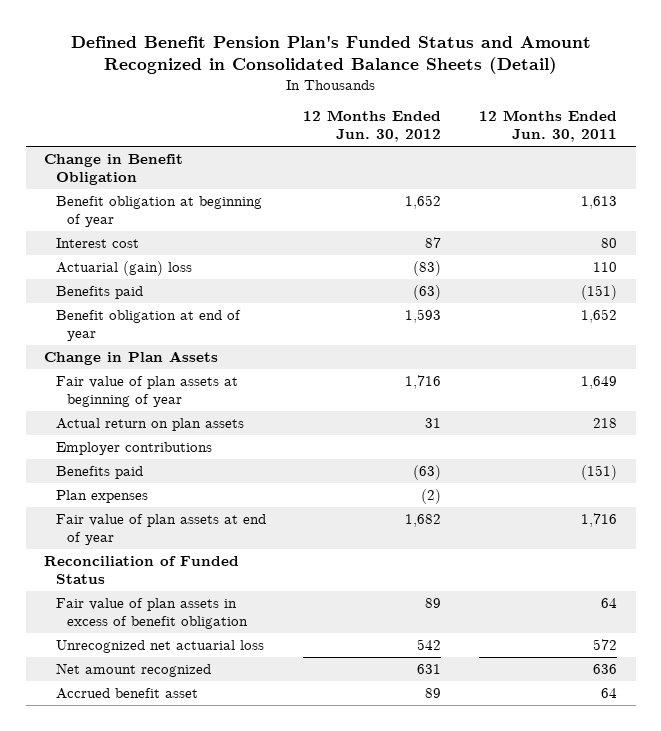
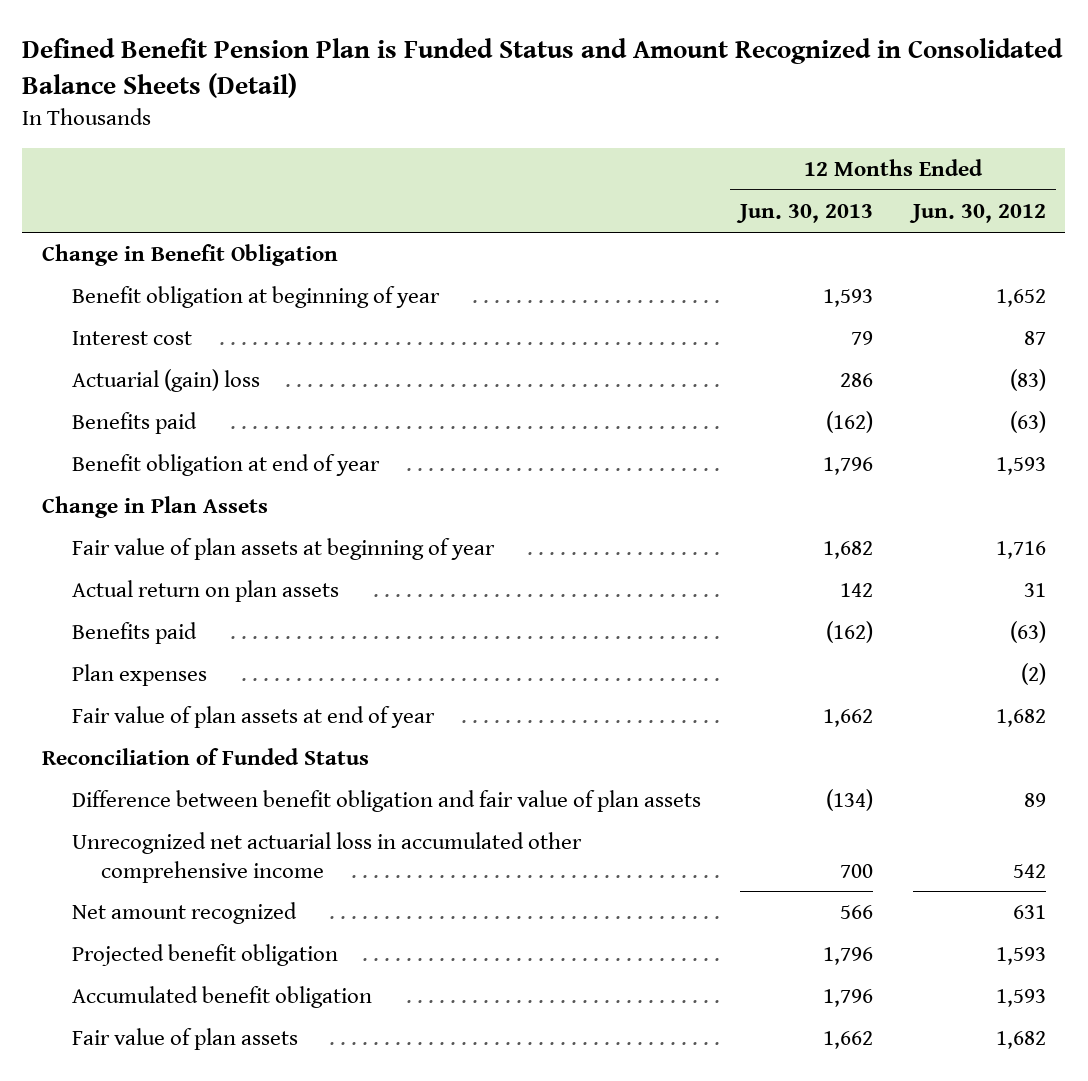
[70,34,591,75] Defined Benefit Pension Plan's Funded Status and Amount Recognized in Consolidated Balance Sheets (Detail) -> [22,37,1064,98] Defined Benefit Pension Plan is Funded Status and Amount Recognized in Consolidated Balance Sheets (Detail)
[478,109,617,143] 12 Months Ended Jun. 30, 2011 -> none
none -> [736,204,874,224] Jun. 30, 2013
[55,441,212,455] Employer contributions -> none
[55,597,248,630] Fair value of plan assets in excess of benefit obligation -> [71,790,701,813] Difference between benefit obligation and fair value of plan assets
[55,639,264,653] Unrecognized net actuarial loss -> [71,832,582,883] Unrecognized net actuarial loss in accumulated other comprehensive income
[55,687,198,699] Accrued benefit asset -> none
none -> [71,944,338,967] Projected benefit obligation
none -> [71,986,372,1009] Accumulated benefit obligation
none -> [71,1028,298,1051] Fair value of plan assets

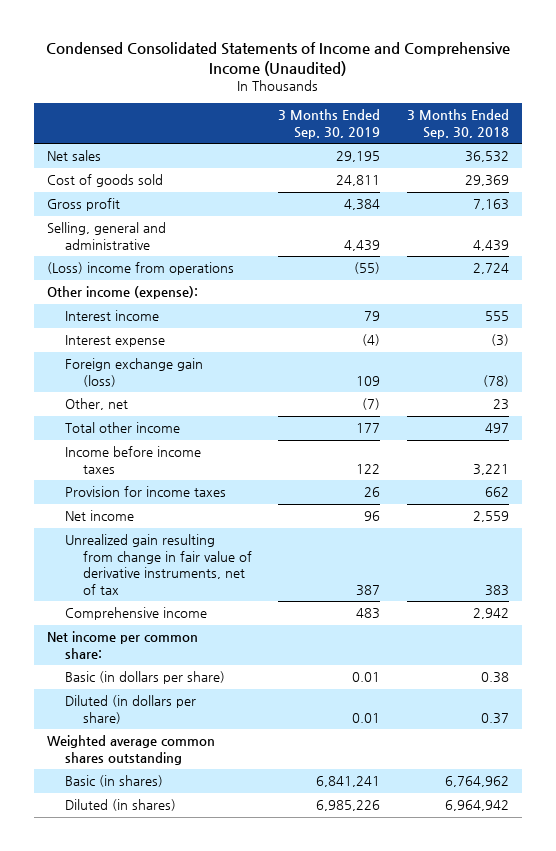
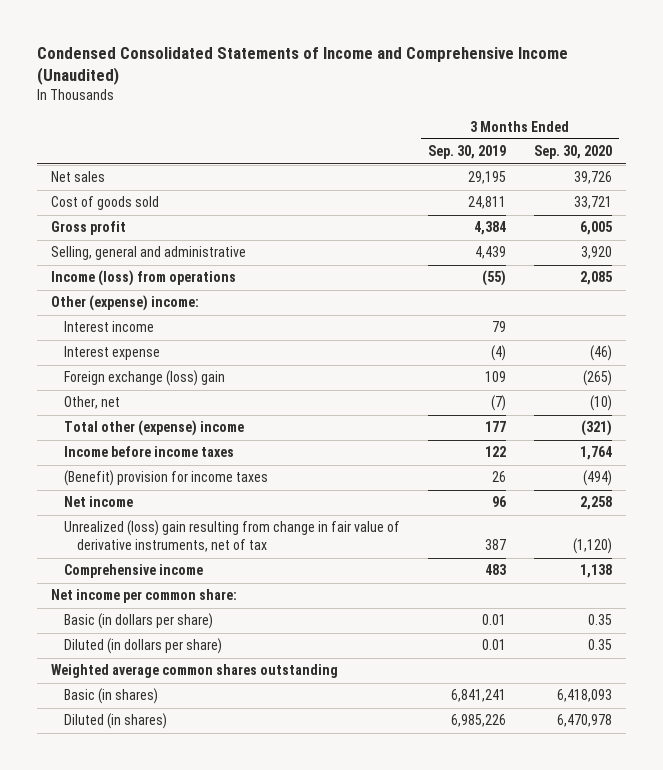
[407,109,510,139] 3 Months Ended Sep. 30, 2018 -> none
none -> [534,145,613,160] Sep. 30, 2020
[47,262,235,276] (Loss) income from operations -> [50,270,236,287] Income (loss) from operations
[47,286,199,300] Other income (expense): -> [50,295,199,312] Other (expense) income:
[64,358,203,387] Foreign exchange gain (loss) -> [63,370,225,387] Foreign exchange (loss) gain
[64,422,180,434] Total other income -> [63,420,244,437] Total other (expense) income
[64,486,226,498] Provision for income taxes -> [63,470,268,487] (Benefit) provision for income taxes
[64,534,252,595] Unrealized gain resulting from change in fair value of derivative instruments, net of tax -> [63,520,400,553] Unrealized (loss) gain resulting from change in fair value of derivative instruments, net of tax

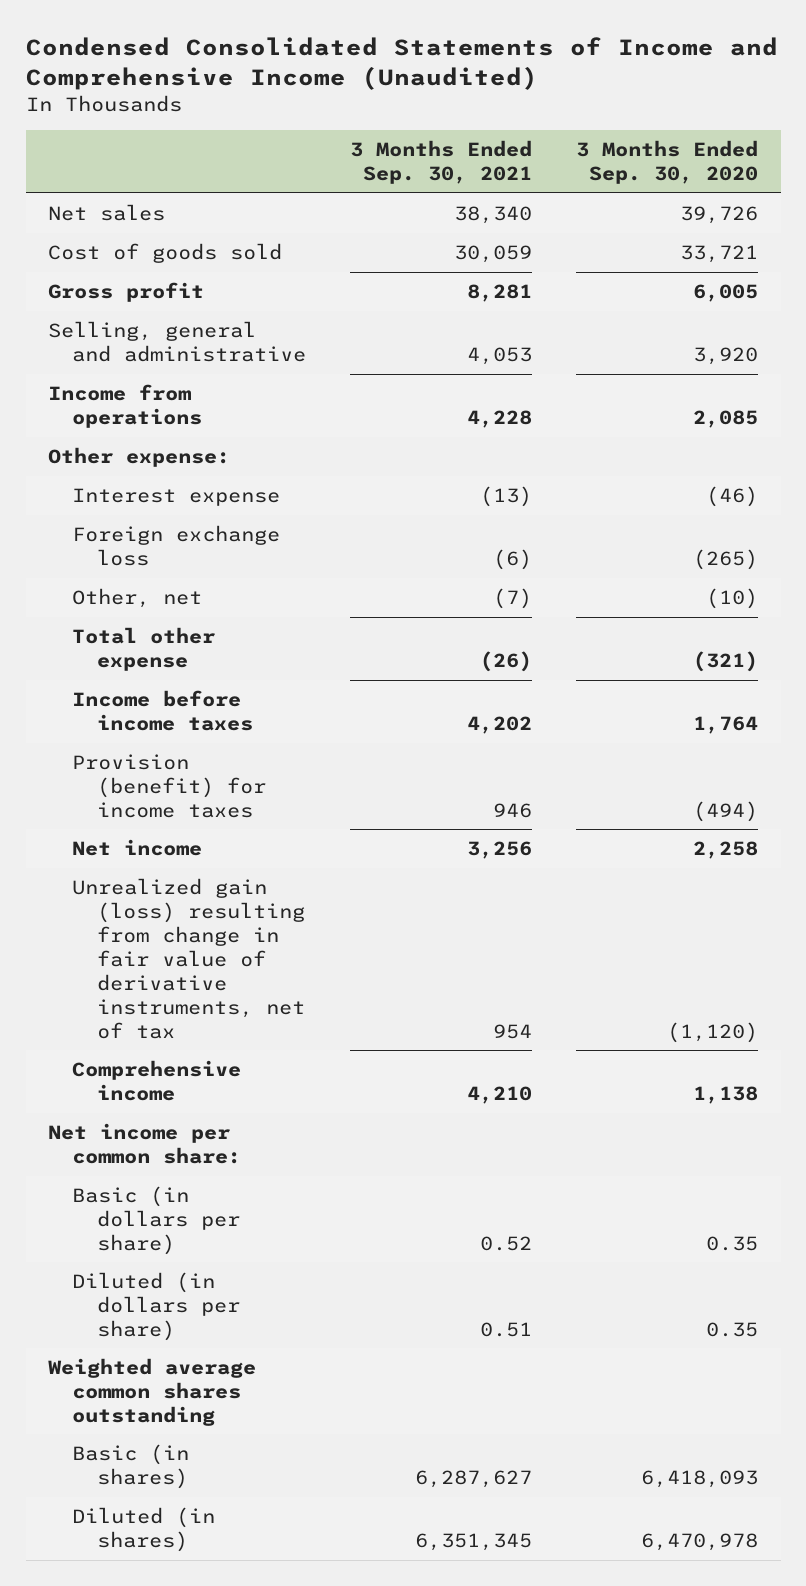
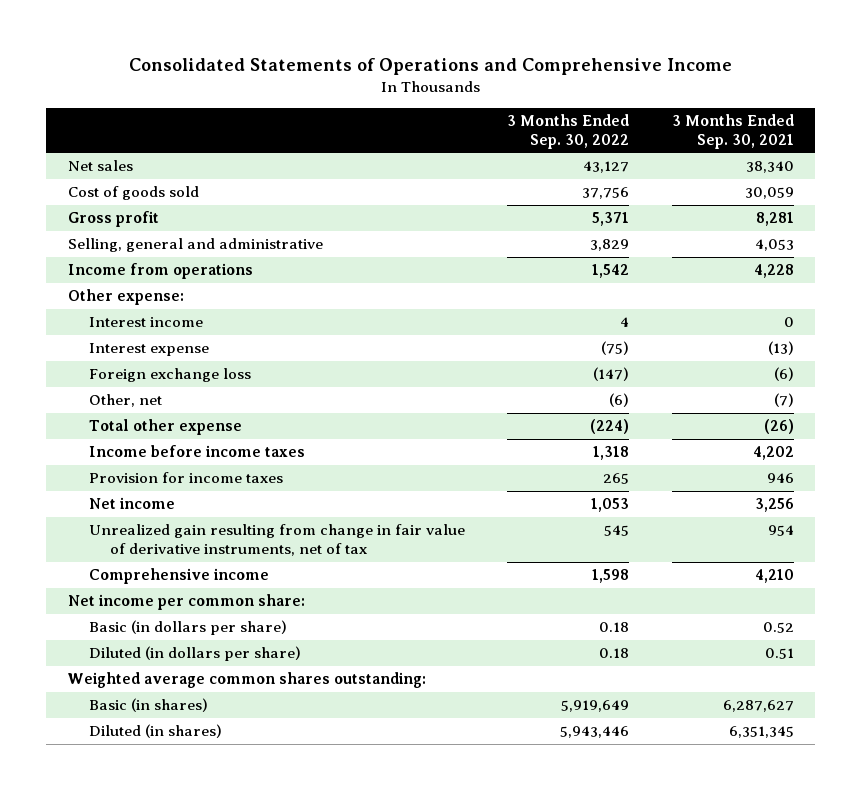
[25,37,778,91] Condensed Consolidated Statements of Income and Comprehensive Income (Unaudited) -> [128,57,732,75] Consolidated Statements of Operations and Comprehensive Income
[576,140,759,185] 3 Months Ended Sep. 30, 2020 -> none
none -> [507,113,630,149] 3 Months Ended Sep. 30, 2022
none -> [88,317,203,328] Interest income
[72,753,266,818] Provision (benefit) for income taxes -> [88,472,283,484] Provision for income taxes
[72,877,305,1039] Unrealized gain (loss) resulting from change in fair value of derivative instruments, net of tax -> [88,524,465,557] Unrealized gain resulting from change in fair value of derivative instruments, net of tax
[47,1357,256,1426] Weighted average common shares outstanding -> [67,672,426,689] Weighted average common shares outstanding:

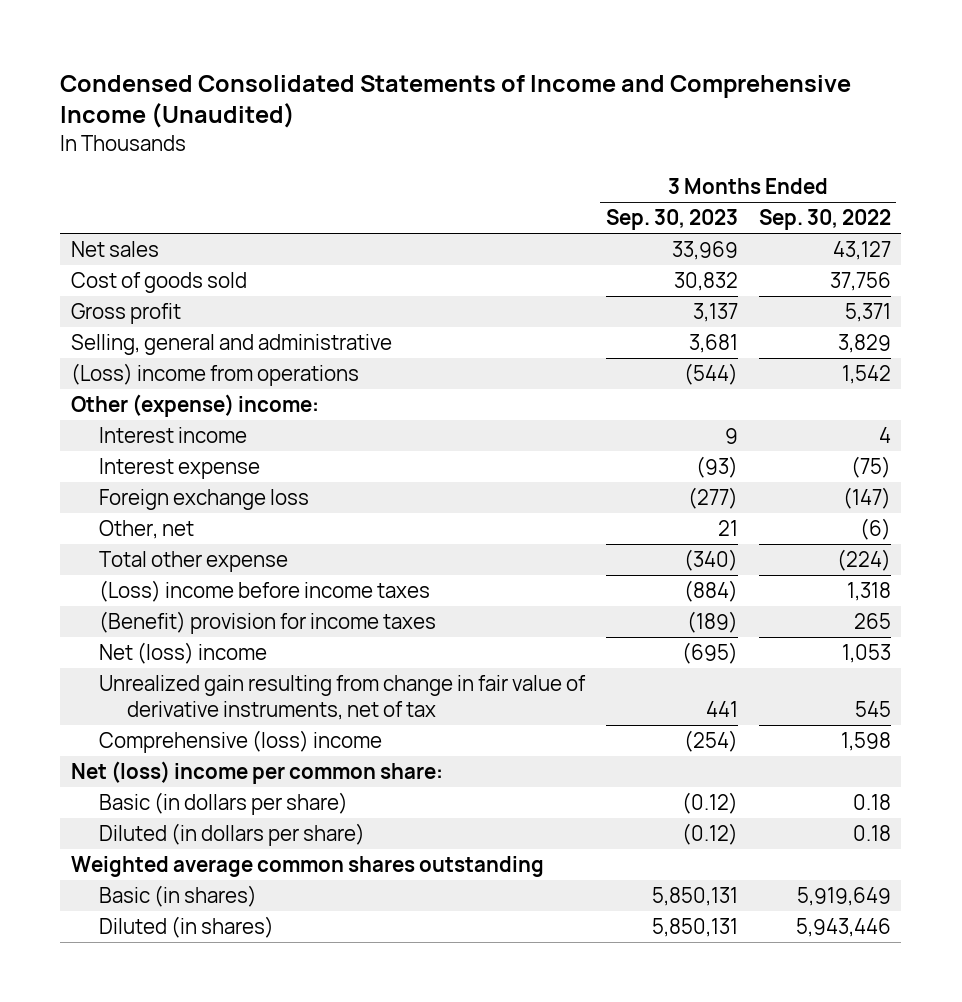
[128,57,732,75] Consolidated Statements of Operations and Comprehensive Income -> [60,74,852,129] Condensed Consolidated Statements of Income and Comprehensive Income (Unaudited)
[671,113,794,149] 3 Months Ended Sep. 30, 2021 -> none
none -> [605,209,738,231] Sep. 30, 2023
[67,263,253,280] Income from operations -> [70,362,359,386] (Loss) income from operations
[67,289,184,306] Other expense: -> [70,393,319,417] Other (expense) income:
[88,445,305,458] Income before income taxes -> [98,579,430,602] (Loss) income before income taxes
[88,472,283,484] Provision for income taxes -> [98,610,436,634] (Benefit) provision for income taxes
[88,497,175,510] Net income -> [98,641,267,664] Net (loss) income
[88,568,269,585] Comprehensive income -> [98,729,382,753] Comprehensive (loss) income
[67,594,305,611] Net income per common share: -> [70,760,443,784] Net (loss) income per common share:
[67,672,426,689] Weighted average common shares outstanding: -> [70,855,544,877] Weighted average common shares outstanding

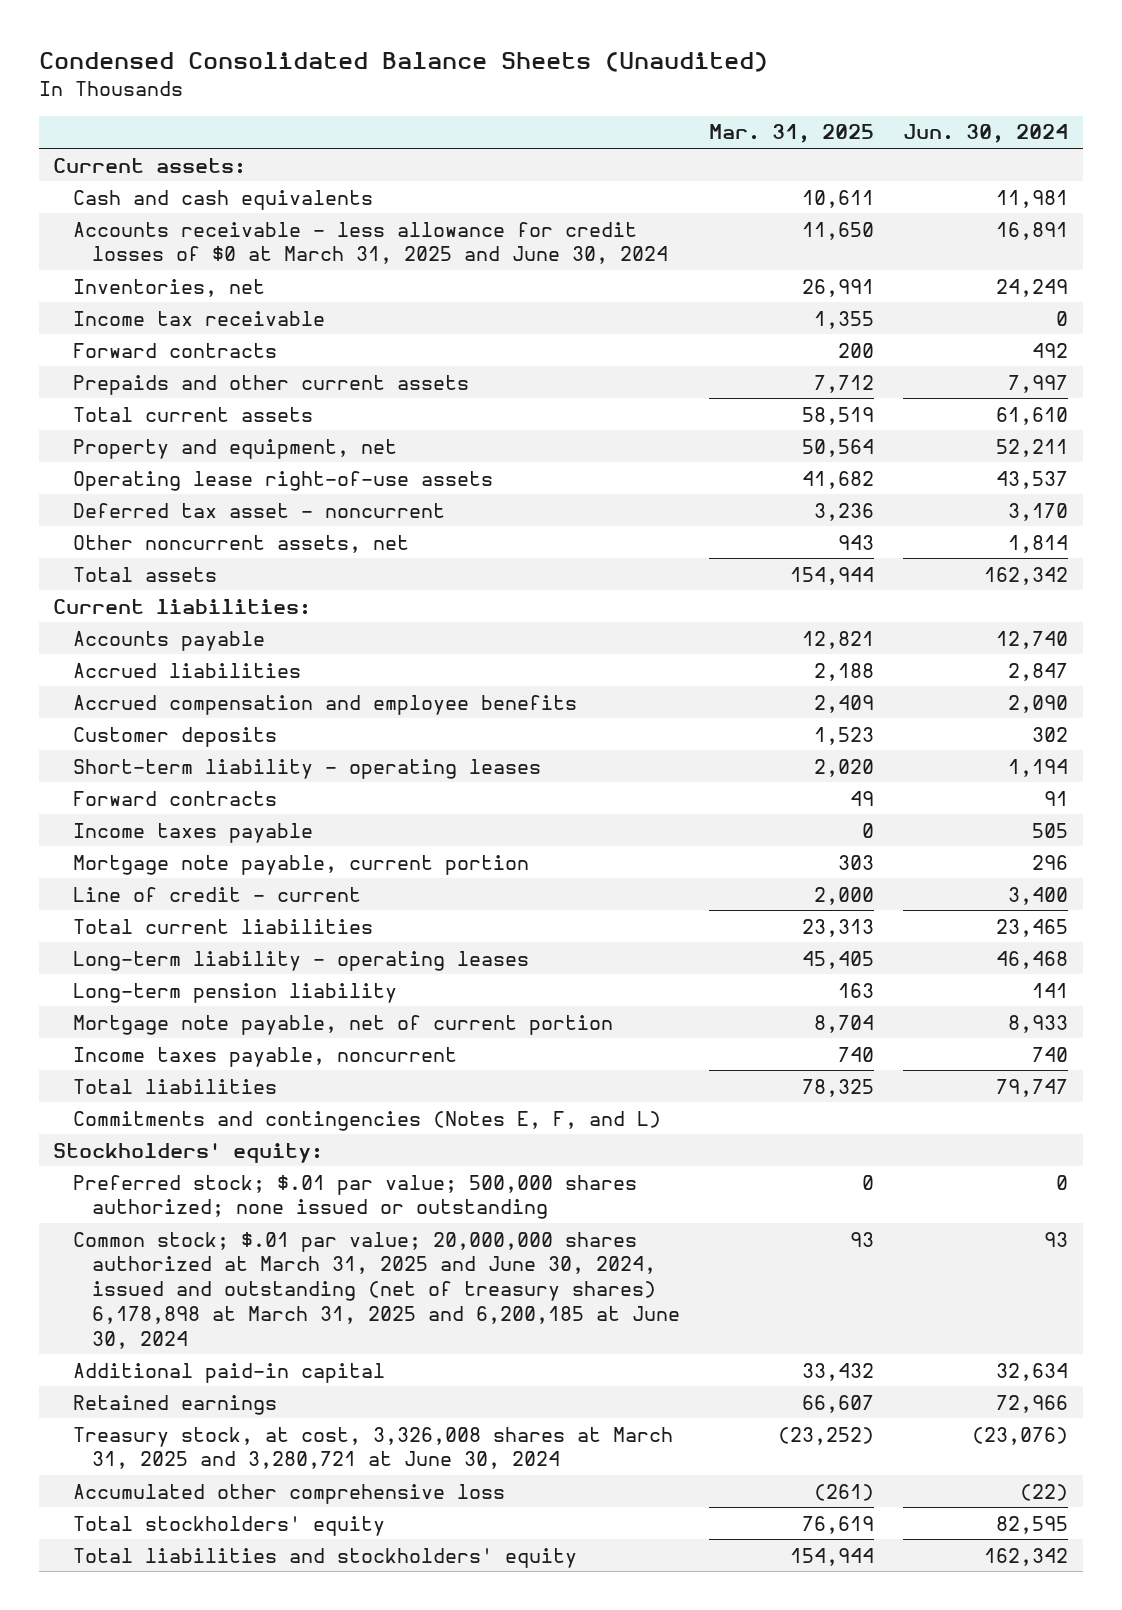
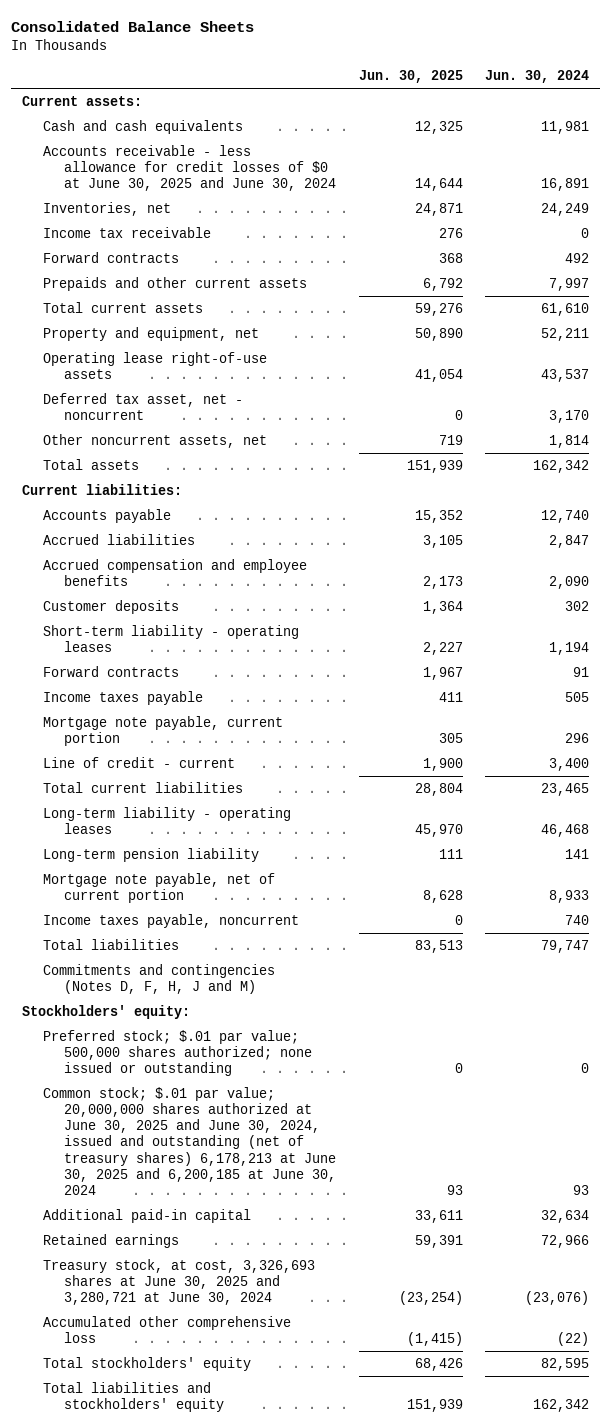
[38,52,768,73] Condensed Consolidated Balance Sheets (Unaudited) -> [11,21,255,33] Consolidated Balance Sheets
[709,124,875,144] Mar. 31, 2025 -> none
none -> [358,70,463,84] Jun. 30, 2025
[72,221,668,265] Accounts receivable - less allowance for credit losses of $0 at March 31, 2025 and June 30, 2024 -> [43,144,337,192] Accounts receivable - less allowance for credit losses of $0 at June 30, 2025 and June 30, 2024
[72,502,445,518] Deferred tax asset - noncurrent -> [43,392,244,421] Deferred tax asset, net - noncurrent
[72,1110,661,1131] Commitments and contingencies (Notes E, F, and L) -> [43,963,276,995] Commitments and contingencies (Notes D, F, H, J and M)
[72,1231,680,1349] Common stock; $.01 par value; 20,000,000 shares authorized at March 31, 2025 and June 30, 2024, issued and outstanding (net of treasury shares) 6,178,898 at March 31, 2025 and 6,200,185 at June 30, 2024 -> [43,1086,337,1196] Common stock; $.01 par value; 20,000,000 shares authorized at June 30, 2025 and June 30, 2024, issued and outstanding (net of treasury shares) 6,178,213 at June 30, 2025 and 6,200,185 at June 30, 2024
[72,1426,673,1470] Treasury stock, at cost, 3,326,008 shares at March 31, 2025 and 3,280,721 at June 30, 2024 -> [43,1258,316,1306] Treasury stock, at cost, 3,326,693 shares at June 30, 2025 and 3,280,721 at June 30, 2024

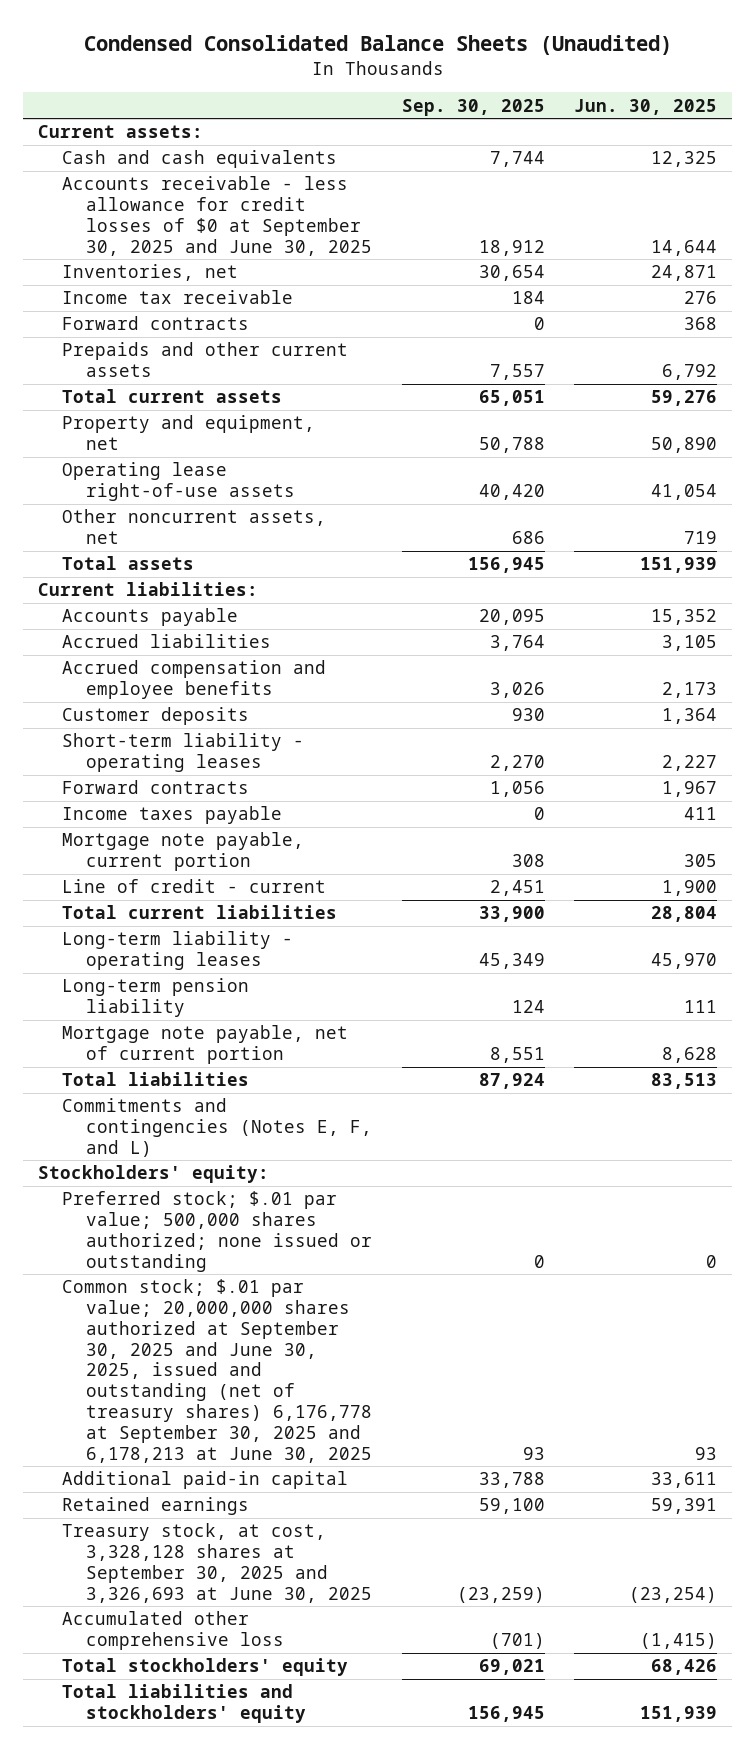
[11,21,255,33] Consolidated Balance Sheets -> [83,34,672,55] Condensed Consolidated Balance Sheets (Unaudited)
[485,70,590,84] Jun. 30, 2024 -> none
none -> [401,98,545,116] Sep. 30, 2025
[43,144,337,192] Accounts receivable - less allowance for credit losses of $0 at June 30, 2025 and June 30, 2024 -> [62,176,373,256] Accounts receivable - less allowance for credit losses of $0 at September 30, 2025 and June 30, 2025
[43,392,244,421] Deferred tax asset, net - noncurrent -> none
[43,913,300,928] Income taxes payable, noncurrent -> none
[43,963,276,995] Commitments and contingencies (Notes D, F, H, J and M) -> [62,1098,373,1157] Commitments and contingencies (Notes E, F, and L)
[43,1086,337,1196] Common stock; $.01 par value; 20,000,000 shares authorized at June 30, 2025 and June 30, 2024, issued and outstanding (net of treasury shares) 6,178,213 at June 30, 2025 and 6,200,185 at June 30, 2024 -> [62,1279,373,1463] Common stock; $.01 par value; 20,000,000 shares authorized at September 30, 2025 and June 30, 2025, issued and outstanding (net of treasury shares) 6,176,778 at September 30, 2025 and 6,178,213 at June 30, 2025
[43,1258,316,1306] Treasury stock, at cost, 3,326,693 shares at June 30, 2025 and 3,280,721 at June 30, 2024 -> [62,1523,373,1603] Treasury stock, at cost, 3,328,128 shares at September 30, 2025 and 3,326,693 at June 30, 2025

